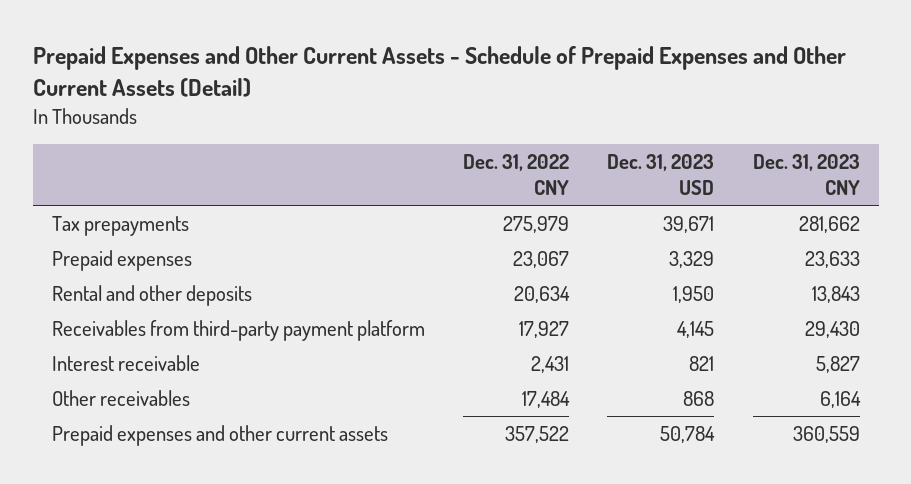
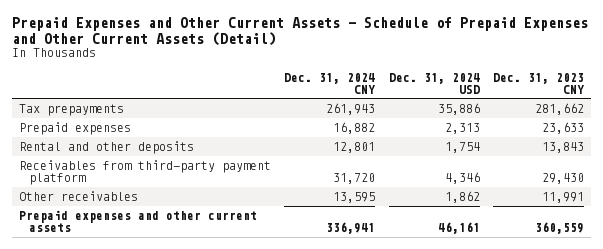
[463,154,570,196] Dec. 31, 2022 CNY -> none
[607,154,715,196] Dec. 31, 2023 USD -> none
none -> [284,72,376,94] Dec. 31, 2024 CNY
none -> [388,72,480,94] Dec. 31, 2024 USD
[51,354,200,371] Interest receivable -> none
[819,390,861,408] 6,164 -> [542,192,585,204] 11,991

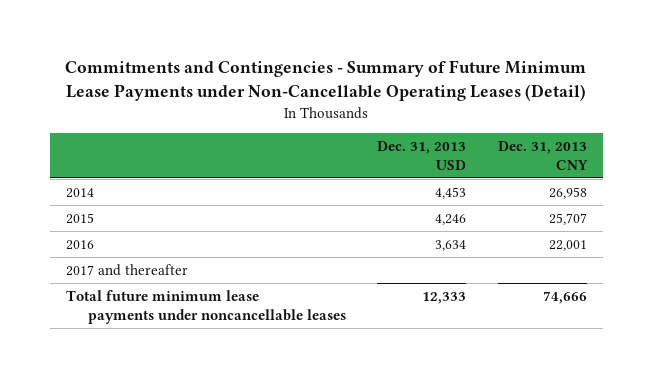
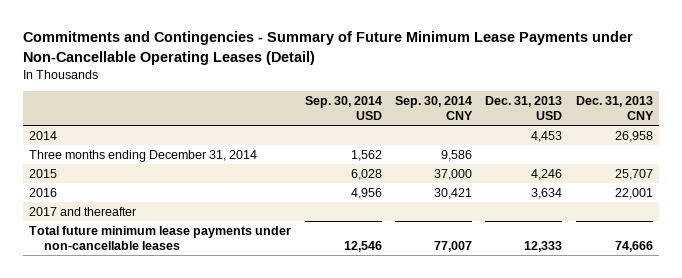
none -> [304,96,382,121] Sep. 30, 2014 USD
none -> [394,96,473,121] Sep. 30, 2014 CNY
none -> [29,149,258,162] Three months ending December 31, 2014
[65,290,346,324] Total future minimum lease payments under noncancellable leases -> [29,225,292,250] Total future minimum lease payments under non-cancellable leases

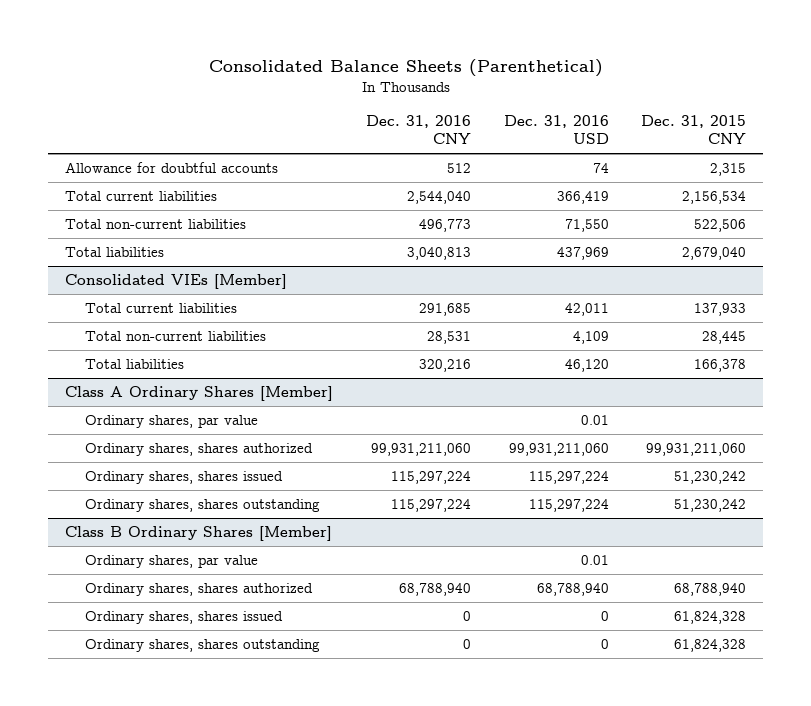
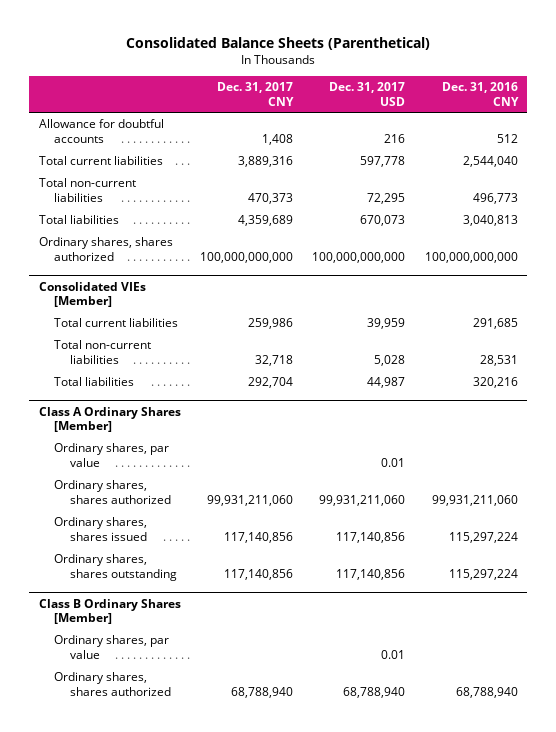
[503,114,609,145] Dec. 31, 2016 USD -> none
[641,114,747,145] Dec. 31, 2015 CNY -> none
none -> [217,81,295,106] Dec. 31, 2017 CNY
none -> [329,81,406,106] Dec. 31, 2017 USD
none -> [38,237,173,261] Ordinary shares, shares authorized
[84,611,283,625] Ordinary shares, shares issued -> none
[84,639,320,653] Ordinary shares, shares outstanding -> none

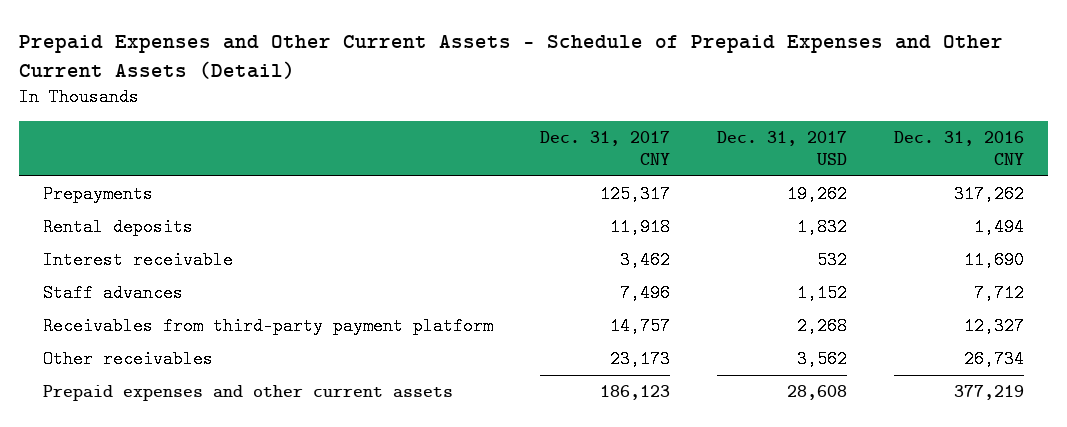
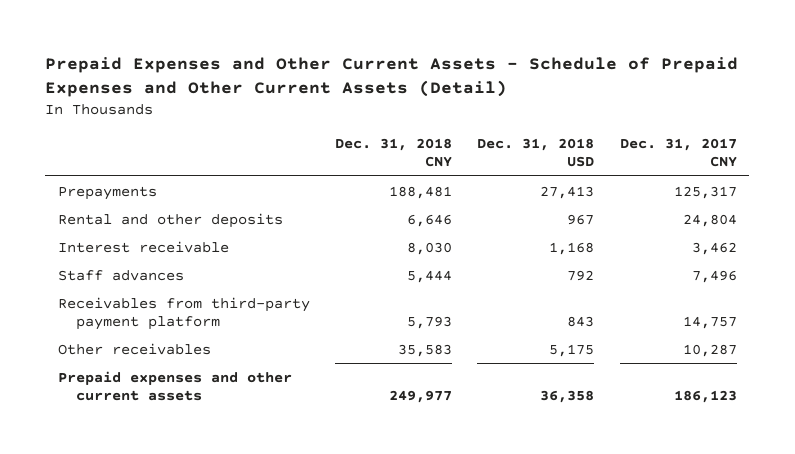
[717,131,848,165] Dec. 31, 2017 USD -> none
[894,131,1025,165] Dec. 31, 2016 CNY -> none
none -> [335,138,453,168] Dec. 31, 2018 CNY
none -> [477,138,595,168] Dec. 31, 2018 USD
[42,218,193,237] Rental deposits -> [57,212,283,228] Rental and other deposits
[609,218,670,237] 11,918 -> [682,213,737,227] 24,804
[609,350,670,369] 23,173 -> [682,343,737,357] 10,287

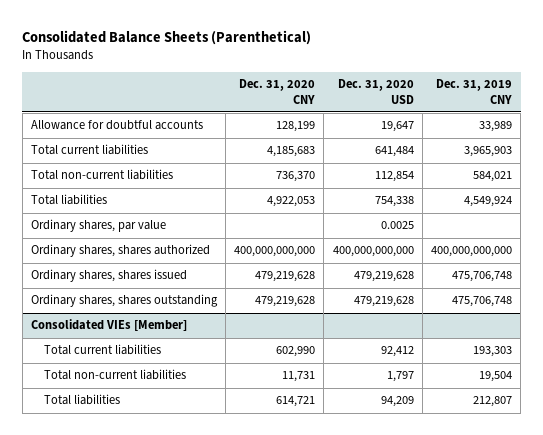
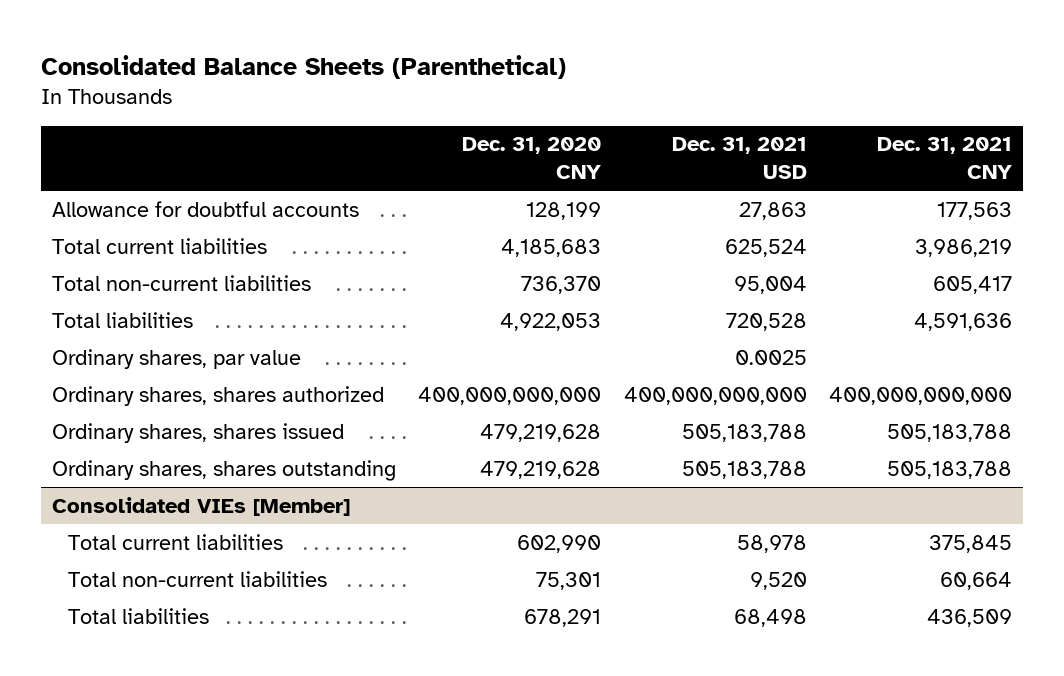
[337,79,414,104] Dec. 31, 2020 USD -> none
[435,79,512,104] Dec. 31, 2019 CNY -> none
none -> [671,137,807,180] Dec. 31, 2021 USD
none -> [876,137,1012,180] Dec. 31, 2021 CNY
[282,371,316,383] 11,731 -> [536,571,602,590] 75,301
[276,396,316,408] 614,721 -> [524,608,602,627] 678,291

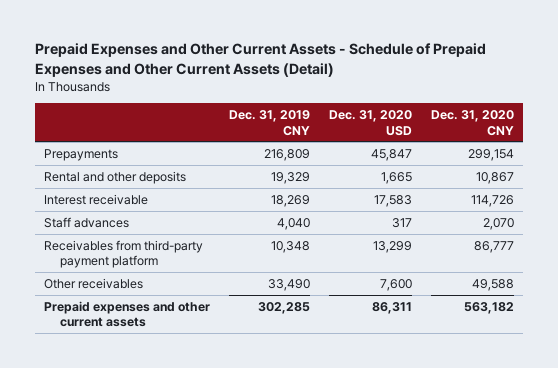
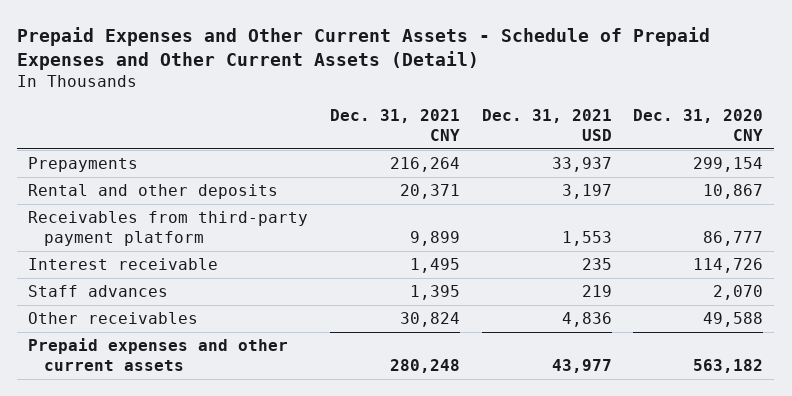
[228,110,310,136] Dec. 31, 2019 CNY -> none
[328,110,412,136] Dec. 31, 2020 USD -> none
none -> [330,109,461,142] Dec. 31, 2021 CNY
none -> [481,109,612,142] Dec. 31, 2021 USD
[44,239,204,269] Receivables from third-party payment platform -> [28,211,309,246] Receivables from third-party payment platform

